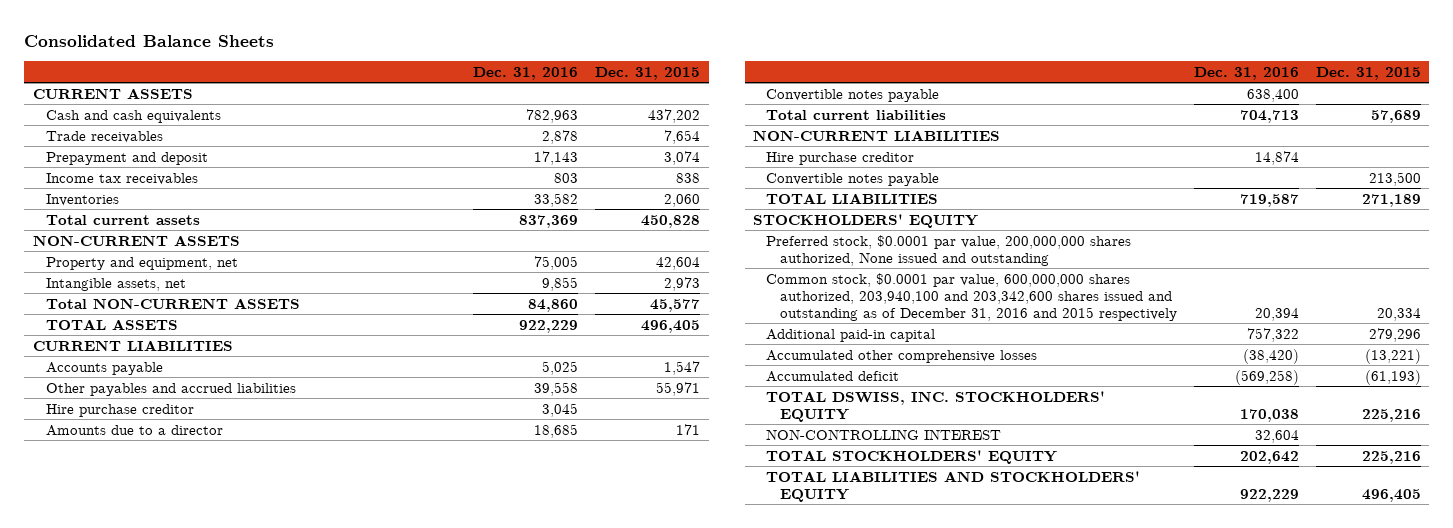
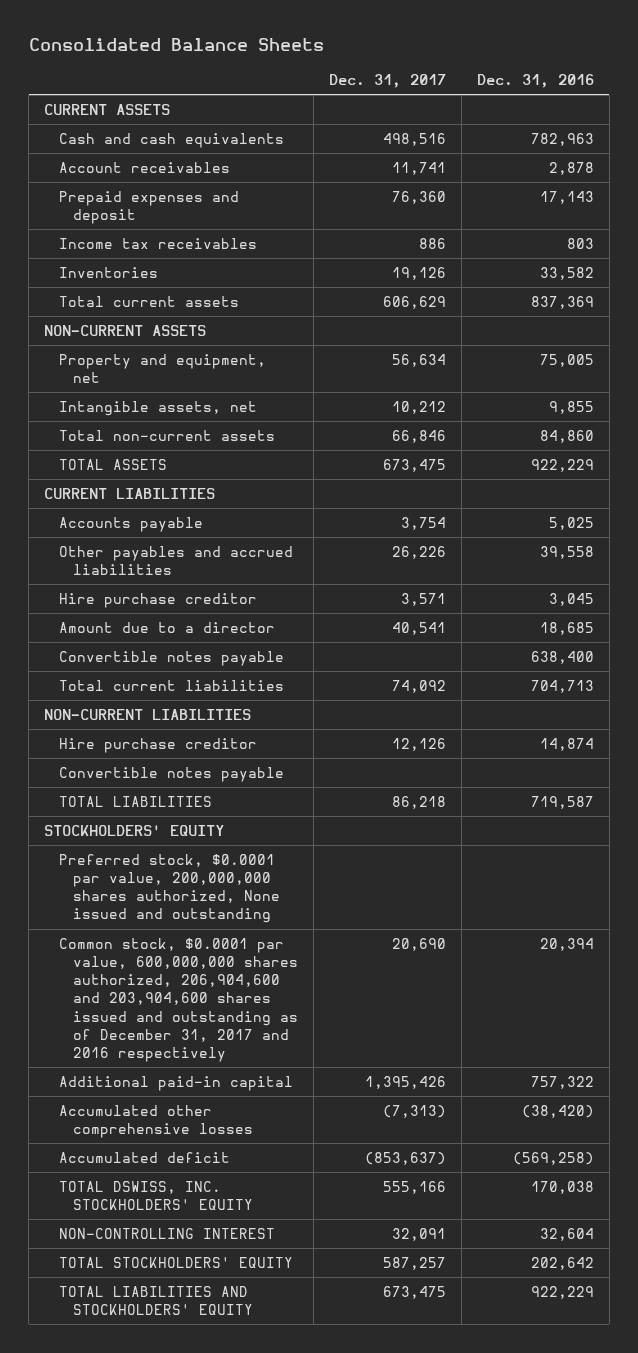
[595,66,701,80] Dec. 31, 2015 -> none
none -> [329,73,447,88] Dec. 31, 2017
[45,130,163,143] Trade receivables -> [58,161,230,173] Account receivables
[45,151,208,165] Prepayment and deposit -> [58,190,239,225] Prepaid expenses and deposit
[45,297,300,309] Total NON-CURRENT ASSETS -> [58,429,275,441] Total non-current assets
[45,424,223,436] Amounts due to a director -> [58,621,275,633] Amount due to a director
[766,272,1177,321] Common stock, $0.0001 par value, 600,000,000 shares authorized, 203,940,100 and 203,342,600 shares issued and outstanding as of December 31, 2016 and 2015 respectively -> [58,937,299,1063] Common stock, $0.0001 par value, 600,000,000 shares authorized, 206,904,600 and 203,904,600 shares issued and outstanding as of December 31, 2017 and 2016 respectively

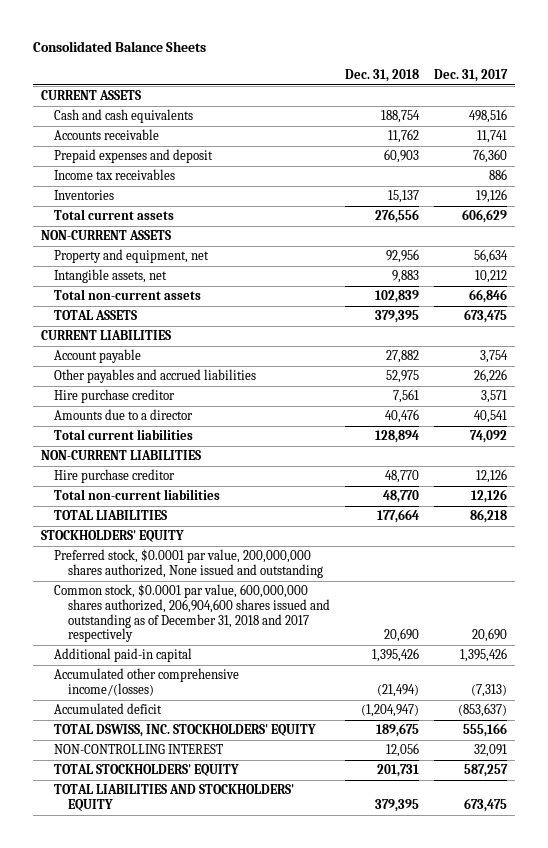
[476,73,594,88] Dec. 31, 2016 -> none
none -> [345,68,420,82] Dec. 31, 2018
[58,161,230,173] Account receivables -> [54,129,160,141] Accounts receivable
[58,516,203,532] Accounts payable -> [54,349,142,364] Account payable
[58,650,284,666] Convertible notes payable -> none
[58,621,275,633] Amount due to a director -> [54,409,194,421] Amounts due to a director
[58,766,284,782] Convertible notes payable -> none
none -> [54,489,221,501] Total non-current liabilities
[58,937,299,1063] Common stock, $0.0001 par value, 600,000,000 shares authorized, 206,904,600 and 203,904,600 shares issued and outstanding as of December 31, 2017 and 2016 respectively -> [54,584,330,643] Common stock, $0.0001 par value, 600,000,000 shares authorized, 206,904,600 shares issued and outstanding as of December 31, 2018 and 2017 respectively
[58,1104,254,1139] Accumulated other comprehensive losses -> [54,668,240,696] Accumulated other comprehensive income/(losses)

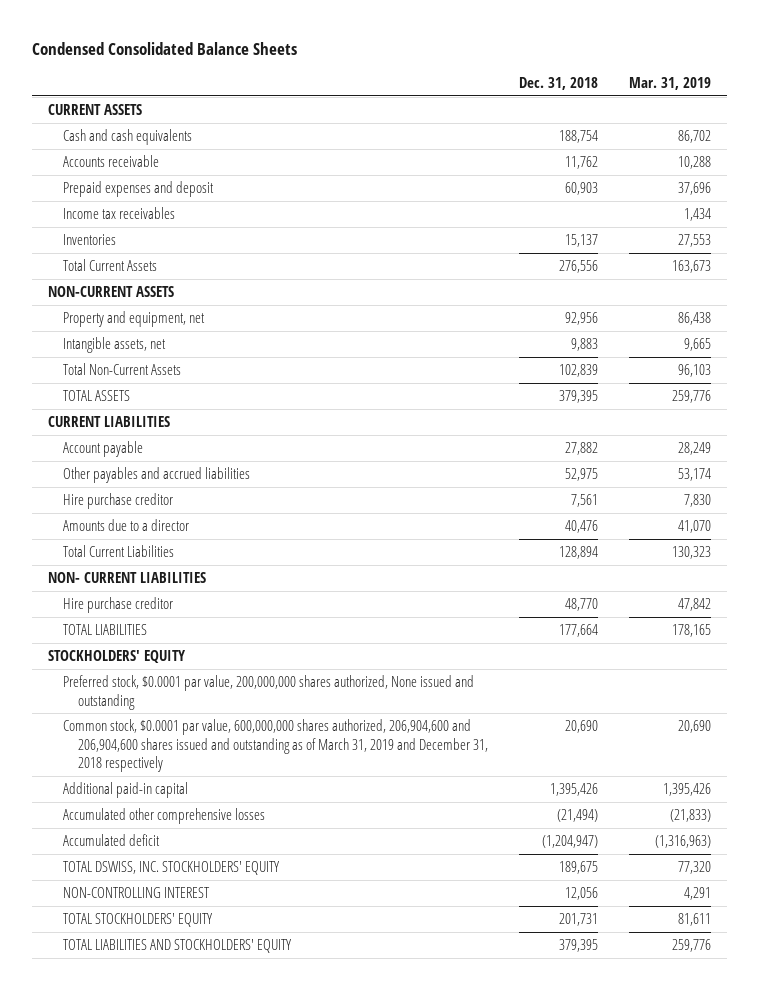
[32,41,206,53] Consolidated Balance Sheets -> [32,42,298,56] Condensed Consolidated Balance Sheets
[434,68,509,82] Dec. 31, 2017 -> none
none -> [629,77,712,91] Mar. 31, 2019
[54,209,175,221] Total current assets -> [62,259,157,272] Total Current Assets
[54,289,202,301] Total non-current assets -> [62,363,181,376] Total Non-Current Assets
[54,429,194,441] Total current liabilities -> [62,545,174,558] Total Current Liabilities
[40,450,201,461] NON-CURRENT LIABILITIES -> [47,572,206,584] NON- CURRENT LIABILITIES
[54,489,221,501] Total non-current liabilities -> none
[54,584,330,643] Common stock, $0.0001 par value, 600,000,000 shares authorized, 206,904,600 shares issued and outstanding as of December 31, 2018 and 2017 respectively -> [62,719,488,773] Common stock, $0.0001 par value, 600,000,000 shares authorized, 206,904,600 and 206,904,600 shares issued and outstanding as of March 31, 2019 and December 31, 2018 respectively
[54,668,240,696] Accumulated other comprehensive income/(losses) -> [62,808,265,825] Accumulated other comprehensive losses

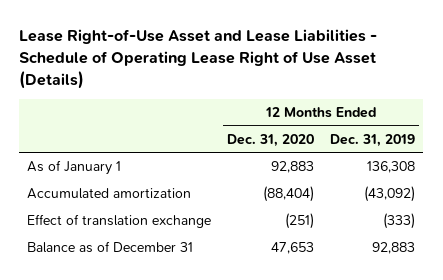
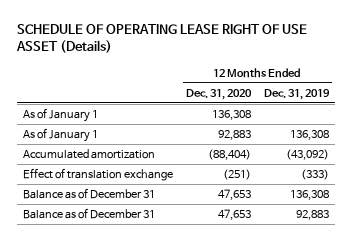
[19,29,378,89] Lease Right-of-Use Asset and Lease Liabilities - Schedule of Operating Lease Right of Use Asset (Details) -> [15,23,307,54] SCHEDULE OF OPERATING LEASE RIGHT OF USE ASSET (Details)
none -> [23,108,99,123] As of January 1
none -> [23,188,156,200] Balance as of December 31

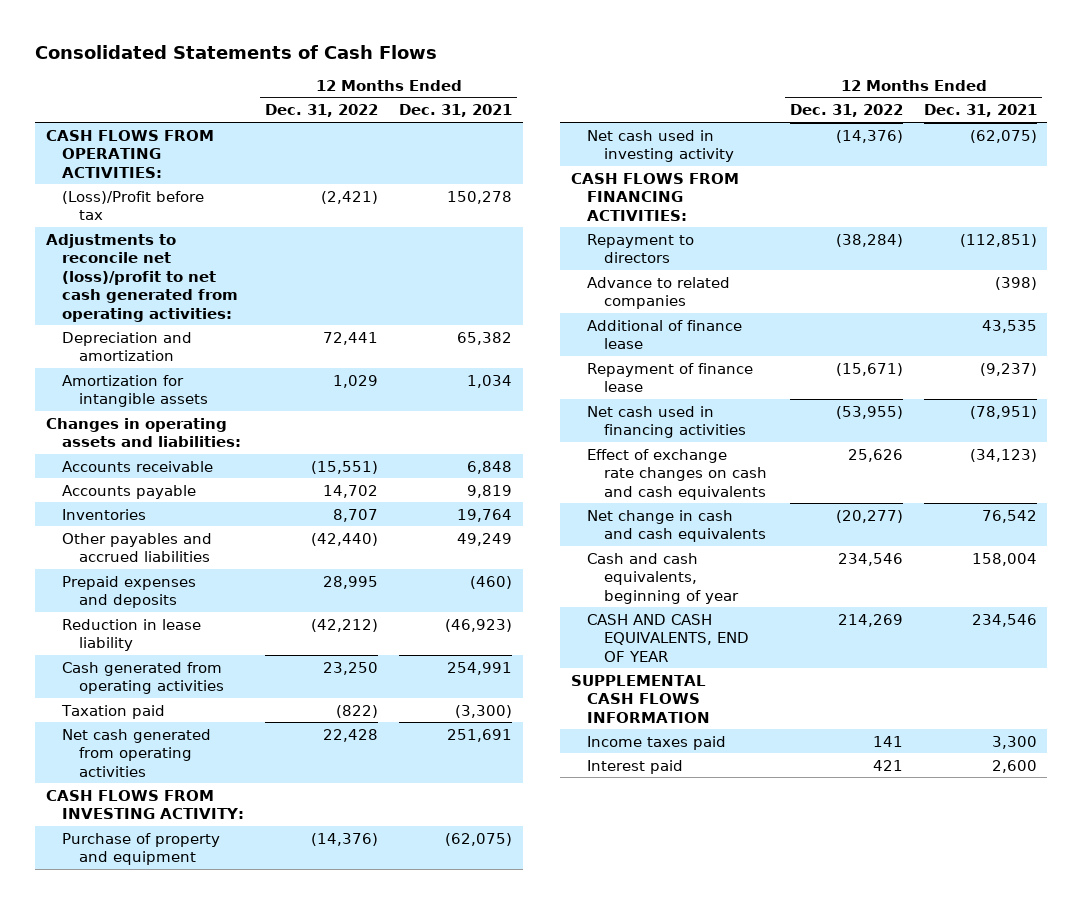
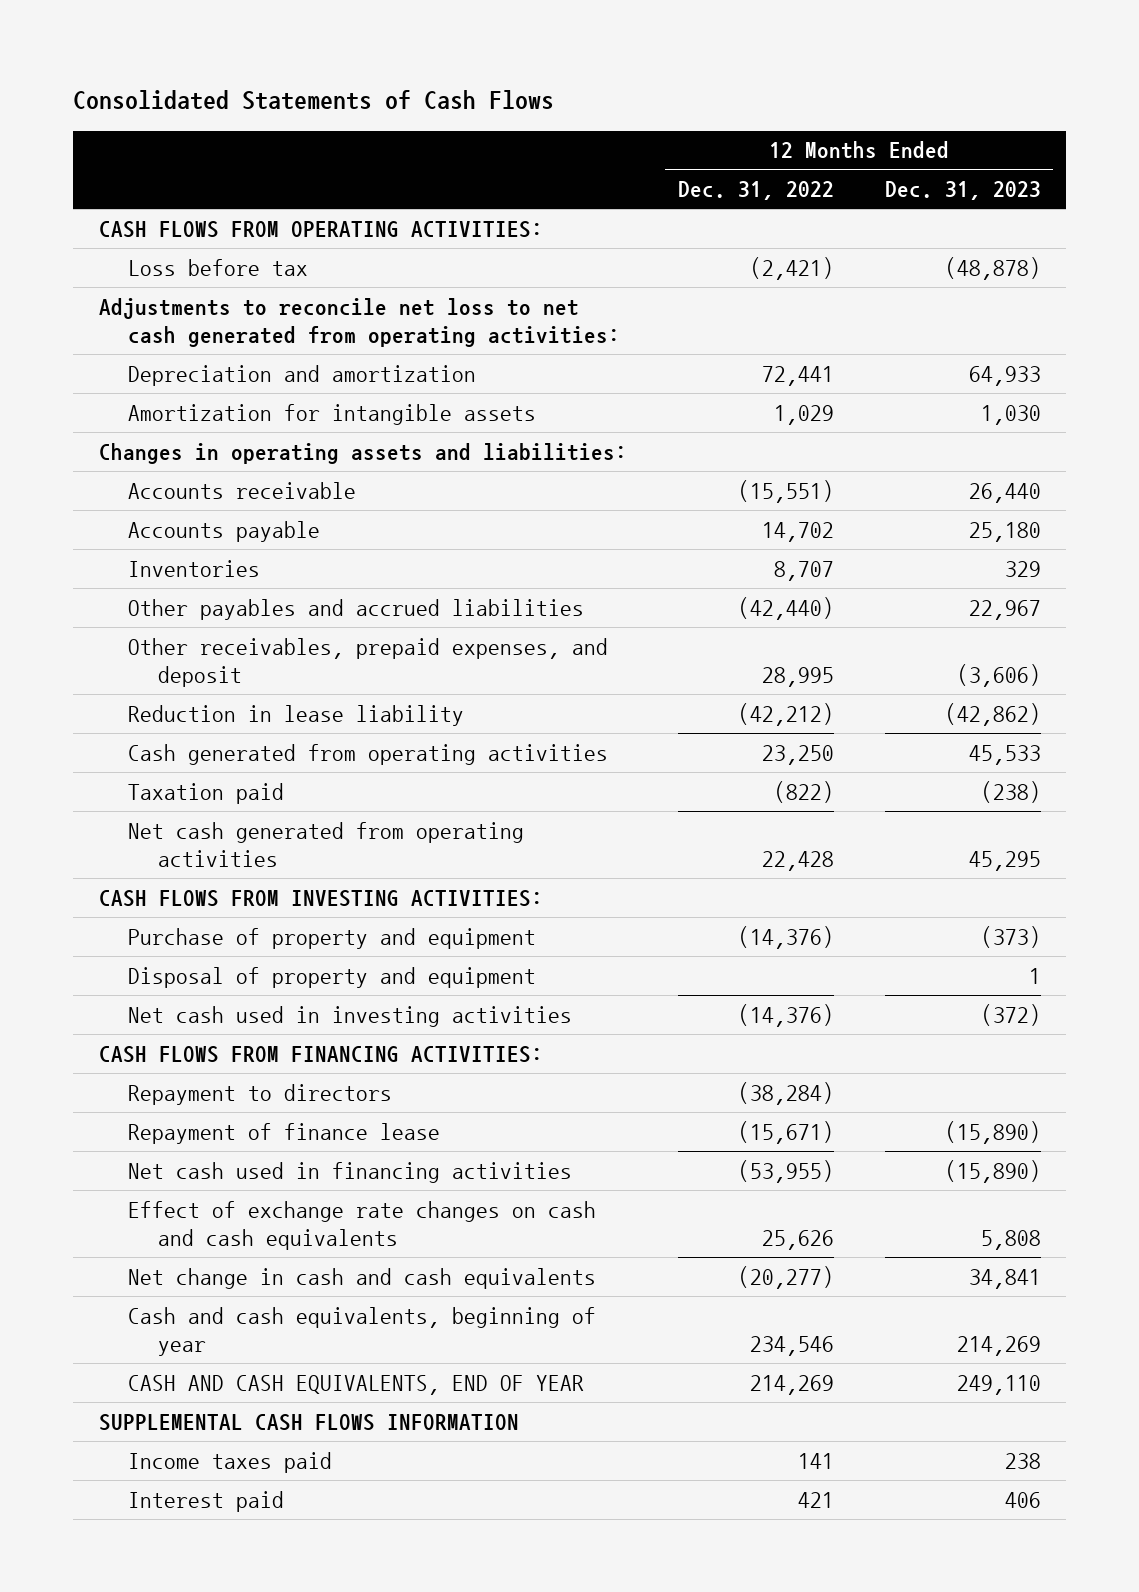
[399,104,513,118] Dec. 31, 2021 -> none
none -> [884,181,1041,201] Dec. 31, 2023
[62,190,205,221] (Loss)/Profit before tax -> [128,258,309,276] Loss before tax
[45,233,239,322] Adjustments to reconcile net (loss)/profit to net cash generated from operating activities: -> [98,297,621,347] Adjustments to reconcile net loss to net cash generated from operating activities:
[62,575,197,609] Prepaid expenses and deposits -> [128,637,609,687] Other receivables, prepaid expenses, and deposit
[45,789,245,820] CASH FLOWS FROM INVESTING ACTIVITY: -> [98,889,543,907] CASH FLOWS FROM INVESTING ACTIVITIES:
none -> [128,966,537,988] Disposal of property and equipment
[587,129,734,163] Net cash used in investing activity -> [128,1005,573,1027] Net cash used in investing activities
[587,276,731,310] Advance to related companies -> none
[587,319,743,350] Additional of finance lease -> none

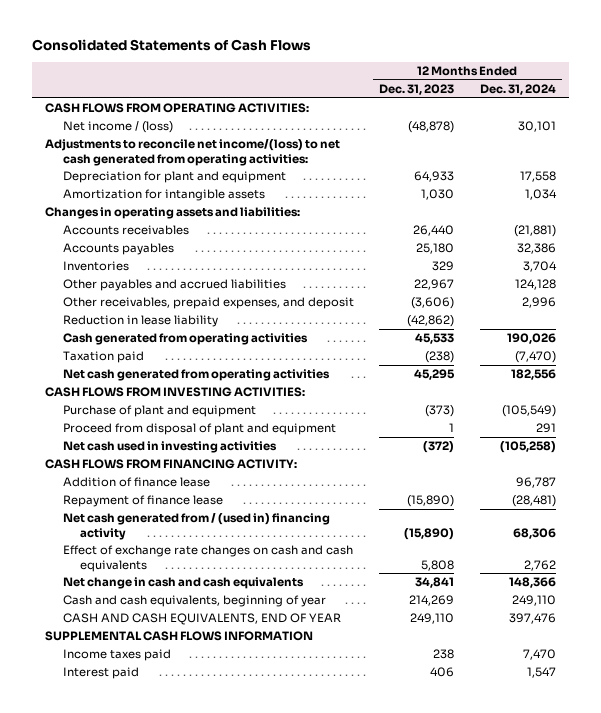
[677,181,834,201] Dec. 31, 2022 -> none
none -> [479,84,556,96] Dec. 31, 2024
[128,258,309,276] Loss before tax -> [62,121,173,134] Net income / (loss)
[98,297,621,347] Adjustments to reconcile net loss to net cash generated from operating activities: -> [44,139,340,166] Adjustments to reconcile net income/(loss) to net cash generated from operating activities:
[128,364,477,386] Depreciation and amortization -> [62,171,286,184] Depreciation for plant and equipment
[128,481,357,499] Accounts receivable -> [62,225,189,236] Accounts receivables
[128,520,321,542] Accounts payable -> [62,243,174,256] Accounts payables
[128,927,537,949] Purchase of property and equipment -> [62,405,256,418] Purchase of plant and equipment
[128,966,537,988] Disposal of property and equipment -> [62,423,336,436] Proceed from disposal of plant and equipment
[128,1083,393,1105] Repayment to directors -> none
[98,1045,543,1063] CASH FLOWS FROM FINANCING ACTIVITIES: -> [44,459,297,470] CASH FLOWS FROM FINANCING ACTIVITY:
none -> [62,477,210,488] Addition of finance lease
[128,1161,573,1183] Net cash used in financing activities -> [62,513,330,540] Net cash generated from / (used in) financing activity

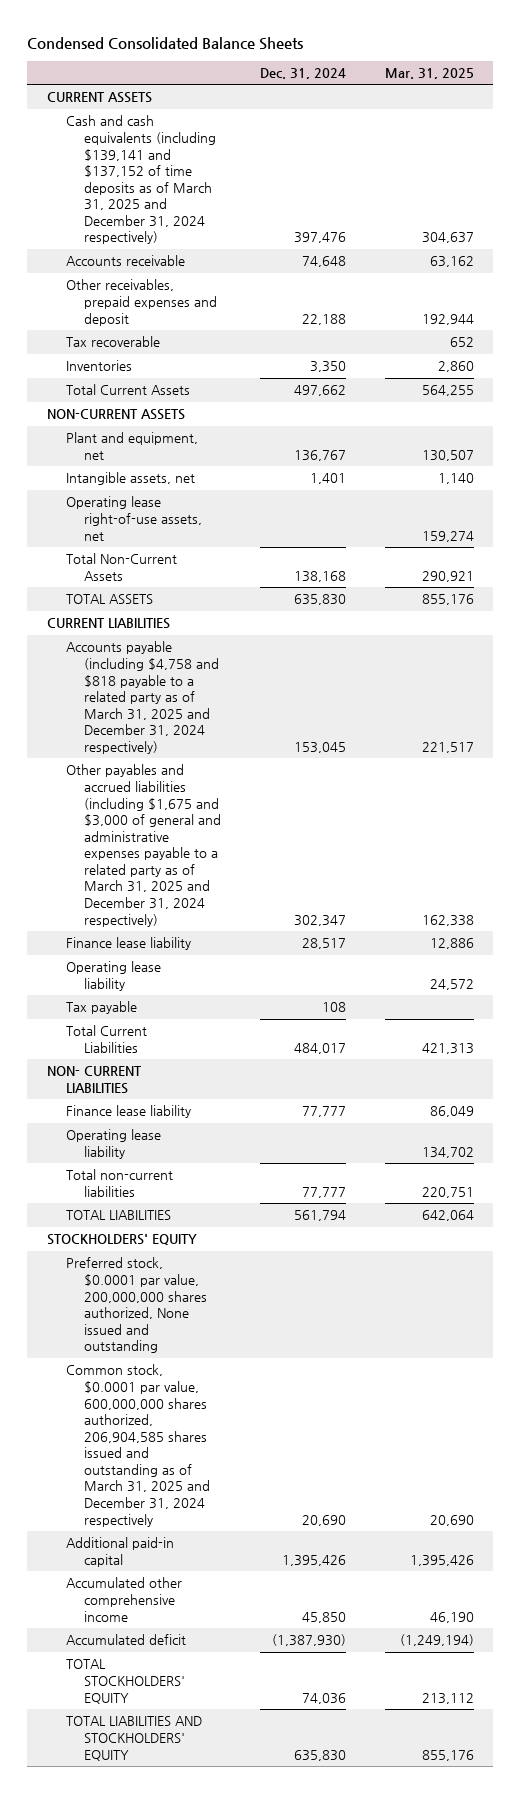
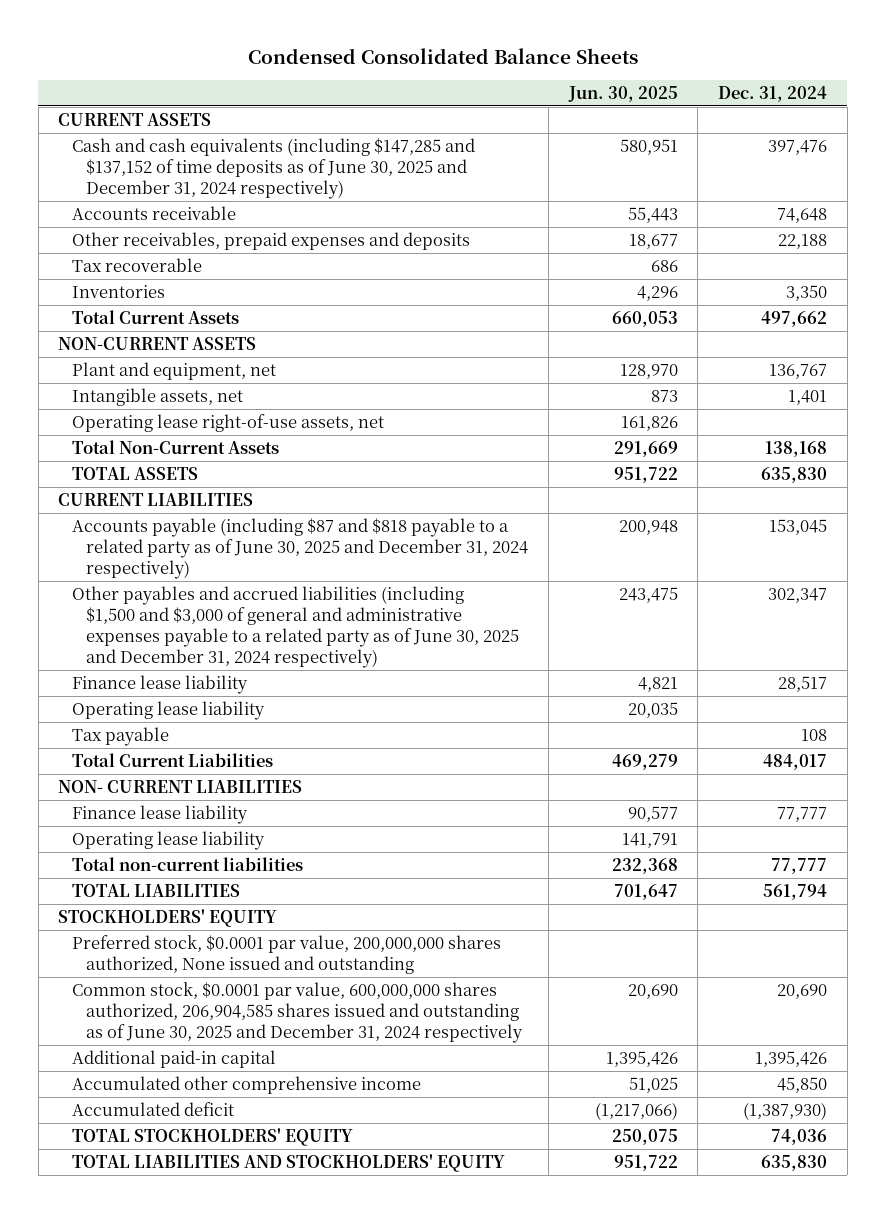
[384,68,474,80] Mar. 31, 2025 -> none
none -> [567,85,678,102] Jun. 30, 2025
[65,115,217,245] Cash and cash equivalents (including $139,141 and $137,152 of time deposits as of March 31, 2025 and December 31, 2024 respectively) -> [72,137,476,199] Cash and cash equivalents (including $147,285 and $137,152 of time deposits as of June 30, 2025 and December 31, 2024 respectively)
[65,279,218,326] Other receivables, prepaid expenses and deposit -> [72,231,471,250] Other receivables, prepaid expenses and deposits
[65,641,220,754] Accounts payable (including $4,758 and $818 payable to a related party as of March 31, 2025 and December 31, 2024 respectively) -> [72,517,529,579] Accounts payable (including $87 and $818 payable to a related party as of June 30, 2025 and December 31, 2024 respectively)
[65,764,222,927] Other payables and accrued liabilities (including $1,675 and $3,000 of general and administrative expenses payable to a related party as of March 31, 2025 and December 31, 2024 respectively) -> [72,585,520,668] Other payables and accrued liabilities (including $1,500 and $3,000 of general and administrative expenses payable to a related party as of June 30, 2025 and December 31, 2024 respectively)
[65,1364,211,1527] Common stock, $0.0001 par value, 600,000,000 shares authorized, 206,904,585 shares issued and outstanding as of March 31, 2025 and December 31, 2024 respectively -> [72,981,524,1043] Common stock, $0.0001 par value, 600,000,000 shares authorized, 206,904,585 shares issued and outstanding as of June 30, 2025 and December 31, 2024 respectively

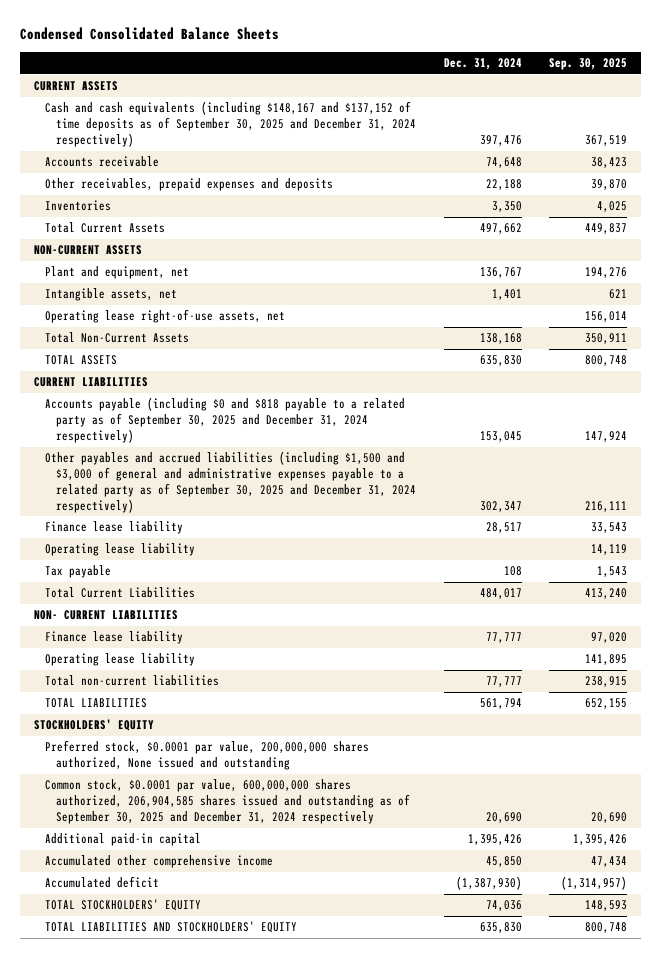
[567,85,678,102] Jun. 30, 2025 -> none
none -> [549,58,628,71] Sep. 30, 2025
[72,137,476,199] Cash and cash equivalents (including $147,285 and $137,152 of time deposits as of June 30, 2025 and December 31, 2024 respectively) -> [44,101,417,148] Cash and cash equivalents (including $148,167 and $137,152 of time deposits as of September 30, 2025 and December 31, 2024 respectively)
[72,257,203,272] Tax recoverable -> none
[72,517,529,579] Accounts payable (including $87 and $818 payable to a related party as of June 30, 2025 and December 31, 2024 respectively) -> [44,397,405,444] Accounts payable (including $0 and $818 payable to a related party as of September 30, 2025 and December 31, 2024 respectively)
[72,585,520,668] Other payables and accrued liabilities (including $1,500 and $3,000 of general and administrative expenses payable to a related party as of June 30, 2025 and December 31, 2024 respectively) -> [44,451,417,513] Other payables and accrued liabilities (including $1,500 and $3,000 of general and administrative expenses payable to a related party as of September 30, 2025 and December 31, 2024 respectively)
[72,981,524,1043] Common stock, $0.0001 par value, 600,000,000 shares authorized, 206,904,585 shares issued and outstanding as of June 30, 2025 and December 31, 2024 respectively -> [44,779,411,825] Common stock, $0.0001 par value, 600,000,000 shares authorized, 206,904,585 shares issued and outstanding as of September 30, 2025 and December 31, 2024 respectively

